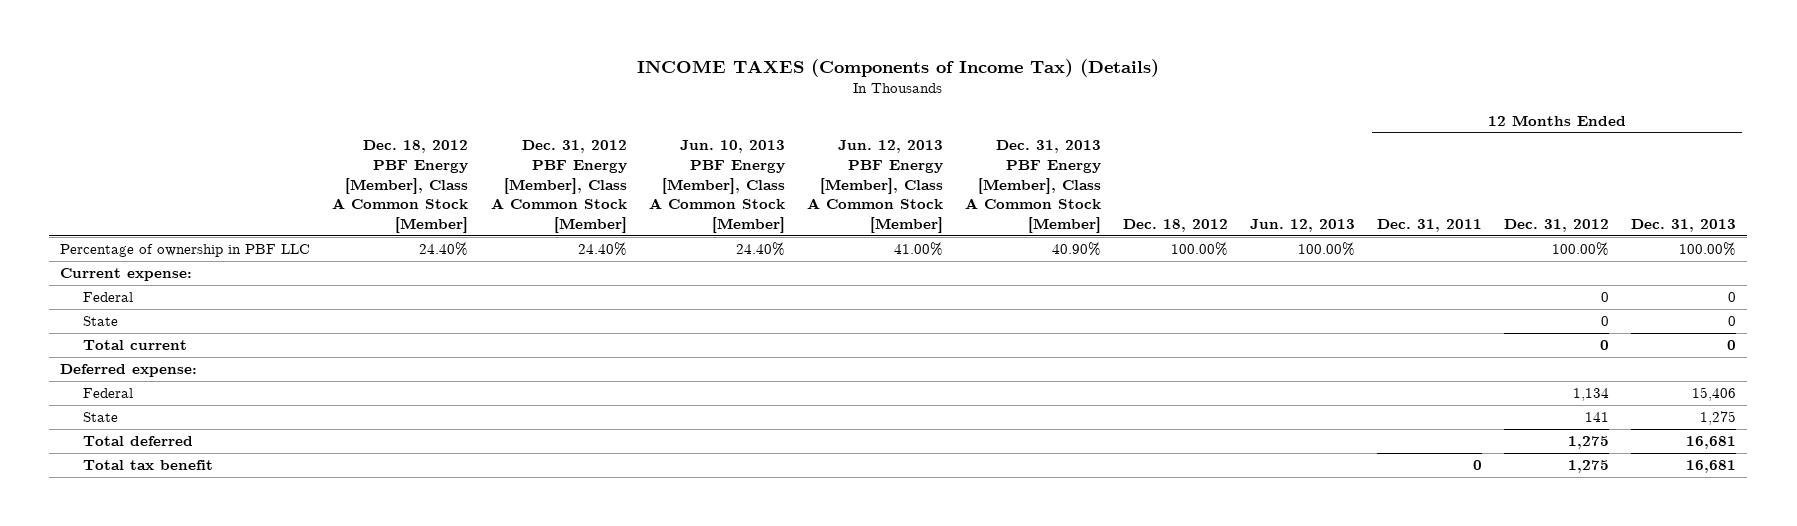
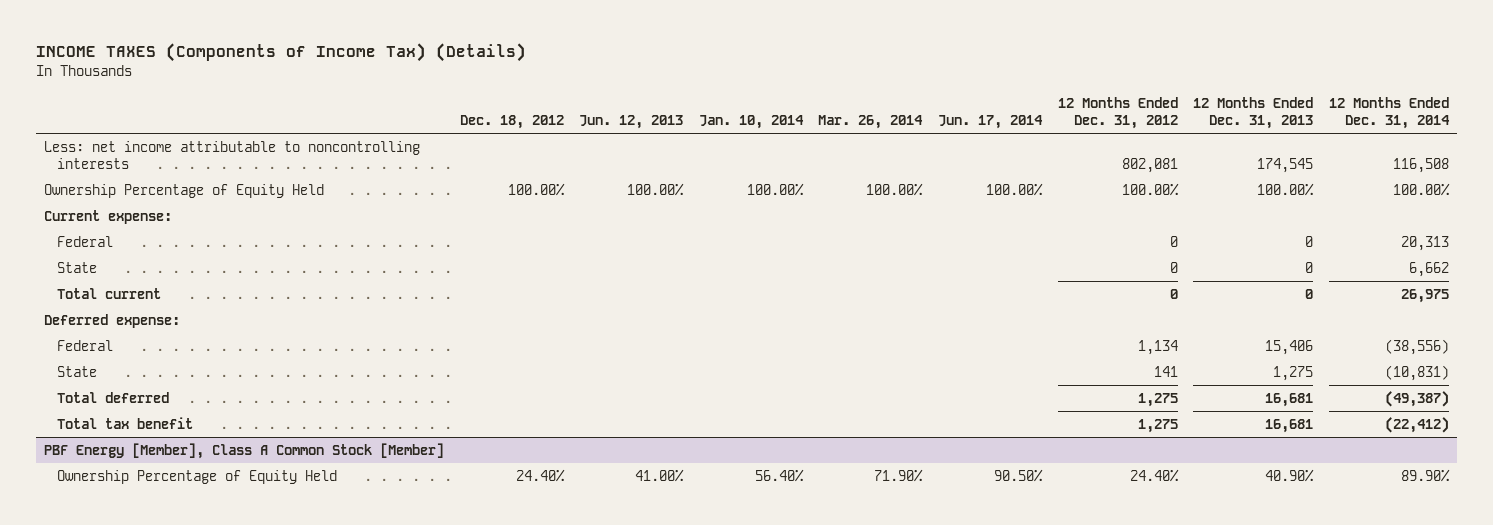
[332,140,469,233] Dec. 18, 2012 PBF Energy [Member], Class A Common Stock [Member] -> none
[490,140,627,233] Dec. 31, 2012 PBF Energy [Member], Class A Common Stock [Member] -> none
[648,140,785,233] Jun. 10, 2013 PBF Energy [Member], Class A Common Stock [Member] -> none
[806,140,943,233] Jun. 12, 2013 PBF Energy [Member], Class A Common Stock [Member] -> none
[964,140,1101,233] Dec. 31, 2013 PBF Energy [Member], Class A Common Stock [Member] -> none
[1377,218,1483,232] Dec. 31, 2011 -> none
none -> [698,114,804,129] Jan. 10, 2014
none -> [818,114,924,129] Mar. 26, 2014
none -> [938,114,1044,129] Jun. 17, 2014
none -> [1328,96,1450,129] 12 Months Ended Dec. 31, 2014
none -> [43,140,420,170] Less: net income attributable to noncontrolling interests
[60,244,311,258] Percentage of ownership in PBF LLC -> [43,183,324,198] Ownership Percentage of Equity Held
none -> [43,442,444,459] PBF Energy [Member], Class A Common Stock [Member]
none -> [56,469,337,484] Ownership Percentage of Equity Held

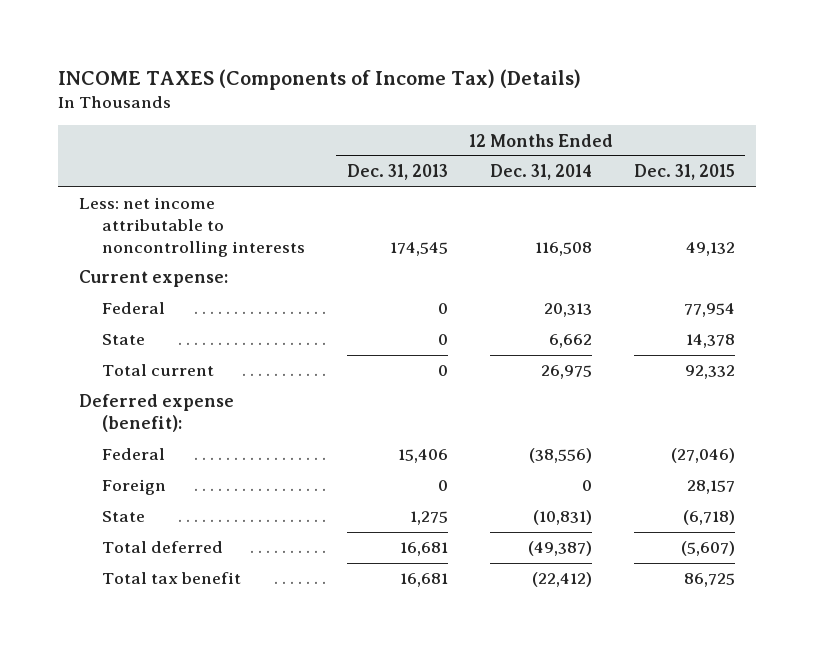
[459,114,564,129] Dec. 18, 2012 -> none
[579,114,684,129] Jun. 12, 2013 -> none
[698,114,804,129] Jan. 10, 2014 -> none
[818,114,924,129] Mar. 26, 2014 -> none
[938,114,1044,129] Jun. 17, 2014 -> none
[1057,96,1178,129] 12 Months Ended Dec. 31, 2012 -> none
none -> [633,164,735,181] Dec. 31, 2015
[43,183,324,198] Ownership Percentage of Equity Held -> none
[43,313,180,328] Deferred expense: -> [78,394,234,433] Deferred expense (benefit):
none -> [101,479,166,496] Foreign
[43,442,444,459] PBF Energy [Member], Class A Common Stock [Member] -> none
[56,469,337,484] Ownership Percentage of Equity Held -> none

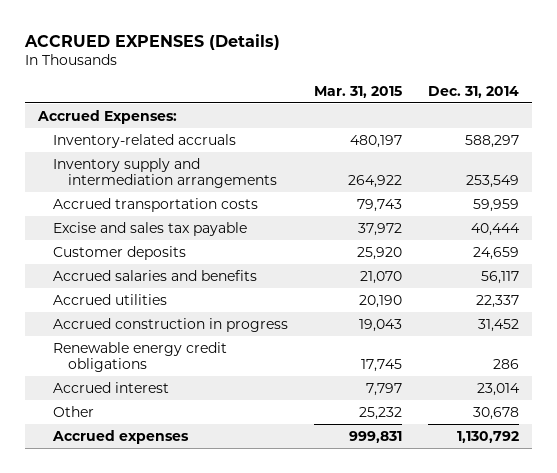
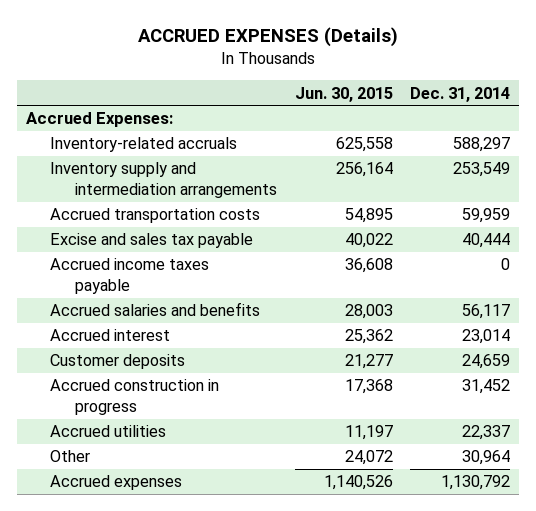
[313,85,402,98] Mar. 31, 2015 -> none
none -> [294,86,393,102] Jun. 30, 2015
none -> [50,258,210,295] Accrued income taxes payable
[53,341,228,373] Renewable energy credit obligations -> none
[53,245,187,260] Customer deposits -> [50,354,186,370] Customer deposits
[53,317,289,332] Accrued construction in progress -> [50,379,220,416] Accrued construction in progress
[53,293,168,305] Accrued utilities -> [50,425,167,438] Accrued utilities
[472,406,519,420] 30,678 -> [461,450,510,466] 30,964

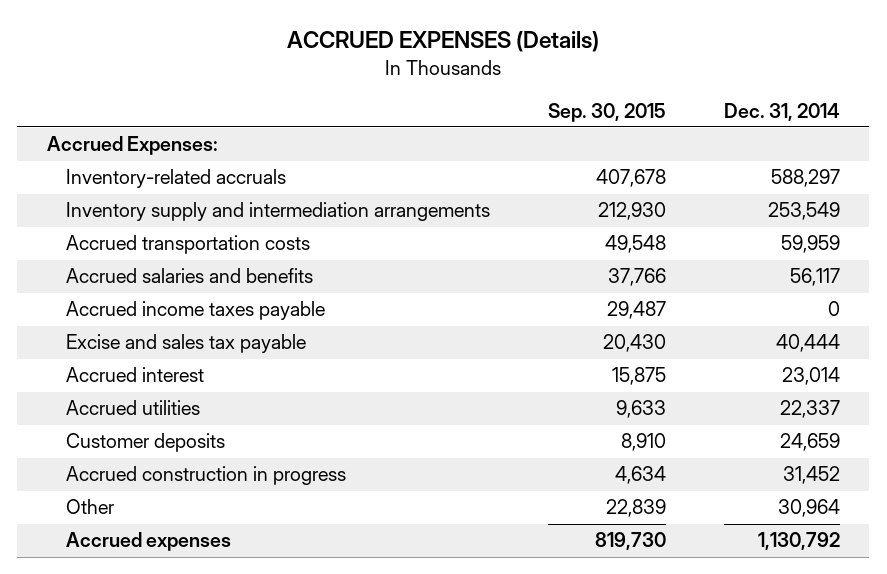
[294,86,393,102] Jun. 30, 2015 -> none
none -> [548,102,667,122] Sep. 30, 2015
[50,258,210,295] Accrued income taxes payable -> [66,301,326,321] Accrued income taxes payable
[50,233,254,249] Excise and sales tax payable -> [66,334,307,354] Excise and sales tax payable
[50,425,167,438] Accrued utilities -> [66,400,201,416] Accrued utilities

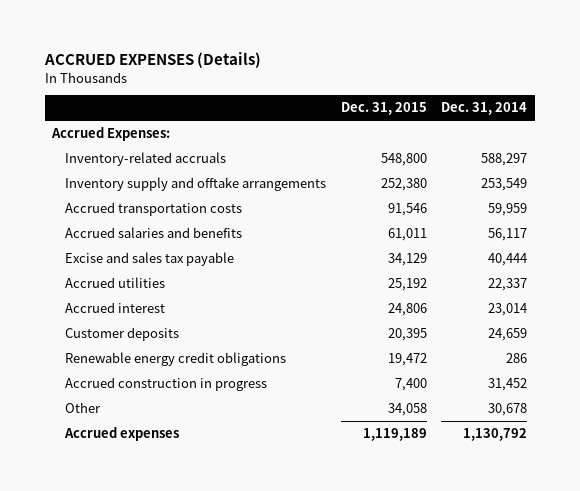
[548,102,667,122] Sep. 30, 2015 -> none
none -> [340,102,427,116] Dec. 31, 2015
[66,202,491,222] Inventory supply and intermediation arrangements -> [64,177,326,192] Inventory supply and offtake arrangements
[66,301,326,321] Accrued income taxes payable -> none
[66,367,205,383] Accrued interest -> [64,302,165,314] Accrued interest
none -> [64,352,286,367] Renewable energy credit obligations
[778,499,841,518] 30,964 -> [488,403,528,417] 30,678

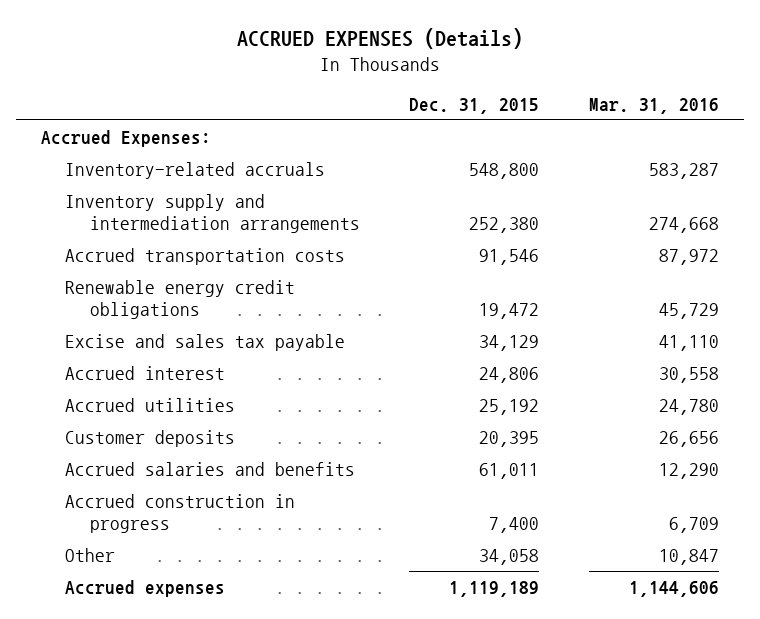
[441,102,528,116] Dec. 31, 2014 -> none
none -> [589,97,720,114] Mar. 31, 2016
[64,177,326,192] Inventory supply and offtake arrangements -> [65,193,360,233] Inventory supply and intermediation arrangements
[64,352,286,367] Renewable energy credit obligations -> [65,279,296,319] Renewable energy credit obligations
[64,277,165,289] Accrued utilities -> [65,397,236,412] Accrued utilities
[64,227,242,239] Accrued salaries and benefits -> [65,461,356,476] Accrued salaries and benefits

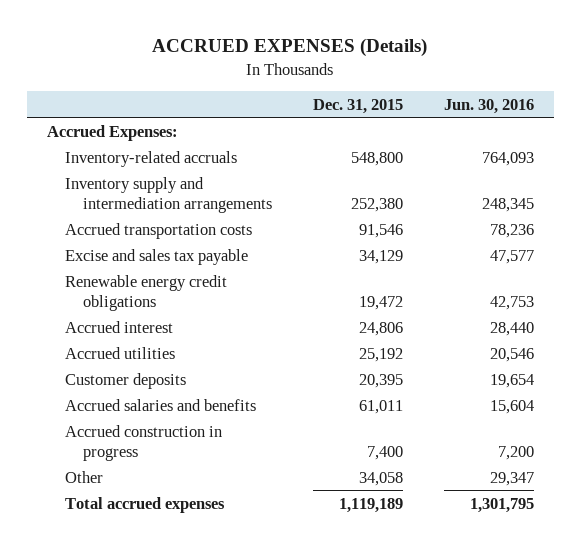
[589,97,720,114] Mar. 31, 2016 -> none
none -> [443,98,534,114] Jun. 30, 2016
[65,279,296,319] Renewable energy credit obligations -> [64,274,227,311] Renewable energy credit obligations
[65,579,226,597] Accrued expenses -> [64,496,225,513] Total accrued expenses

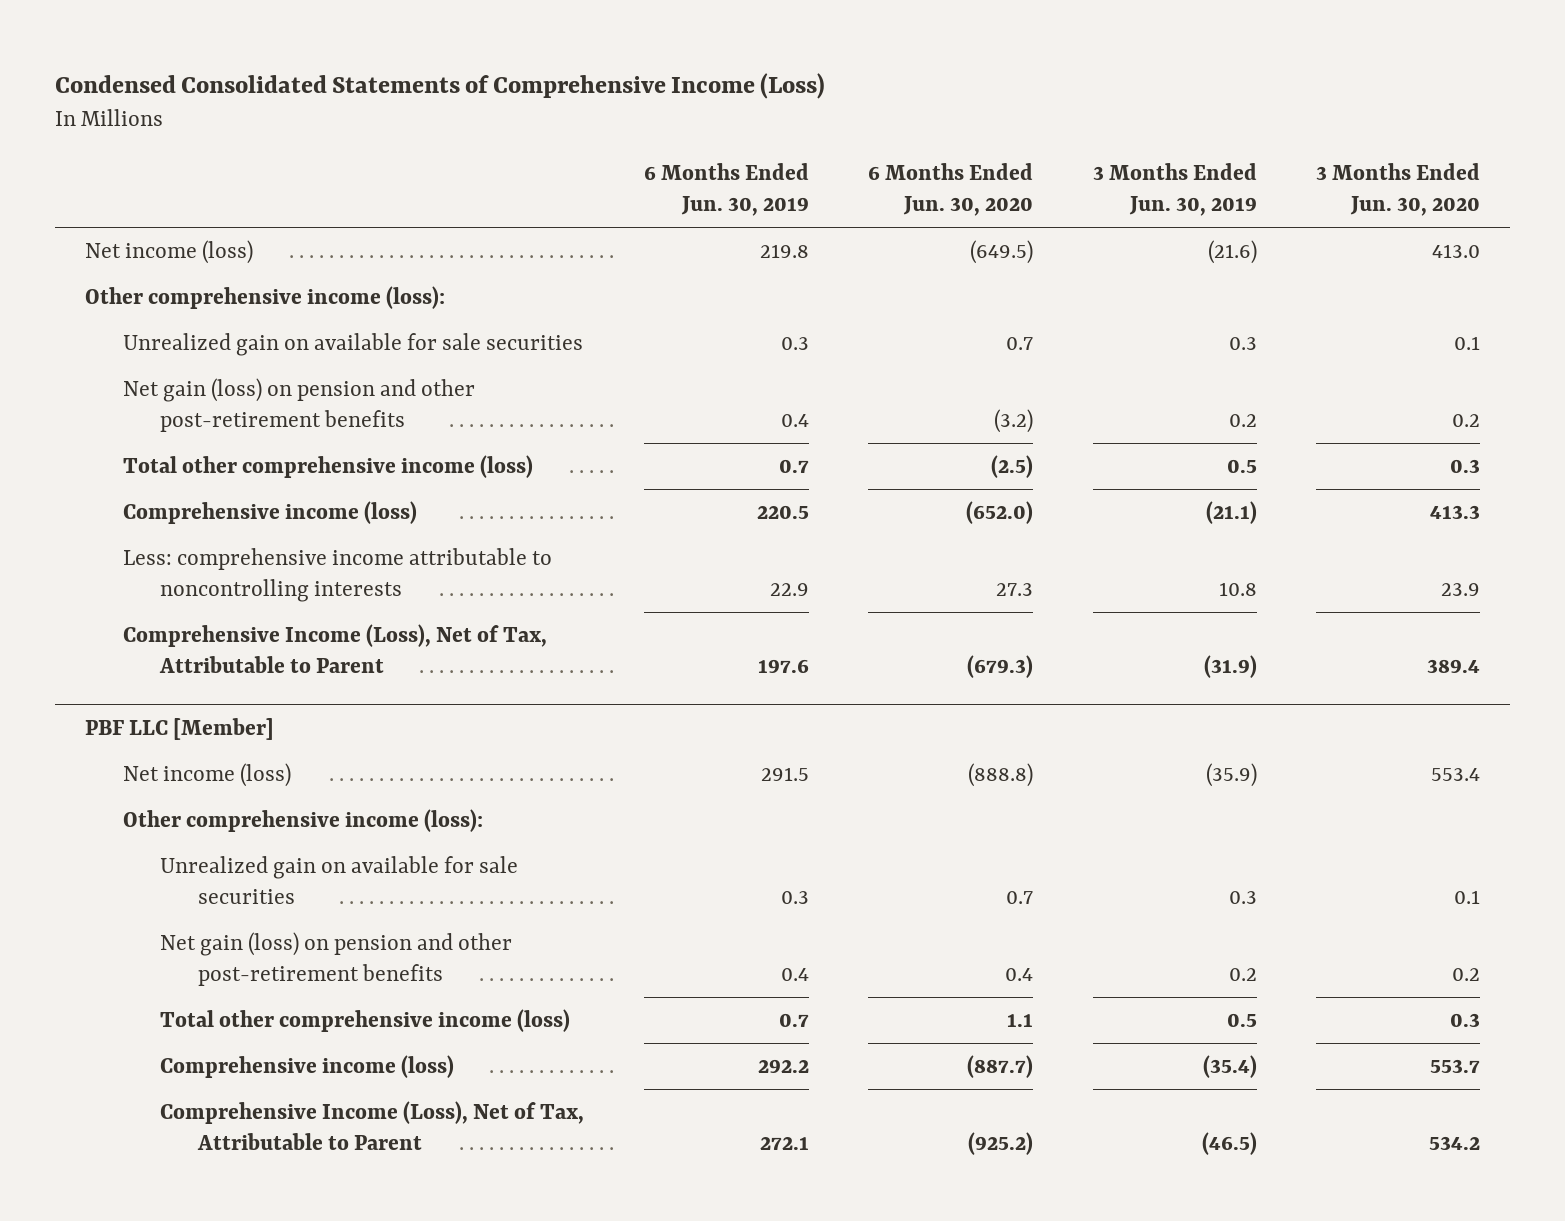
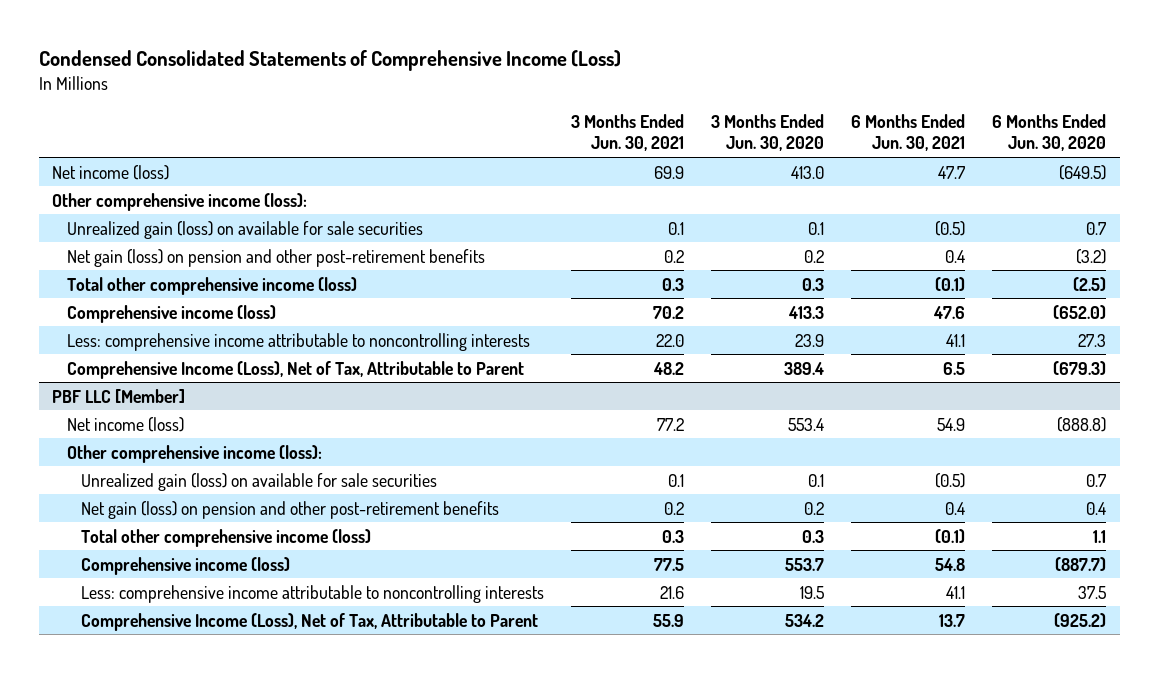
[643,163,809,217] 6 Months Ended Jun. 30, 2019 -> none
[1092,163,1257,217] 3 Months Ended Jun. 30, 2019 -> none
none -> [571,114,685,152] 3 Months Ended Jun. 30, 2021
none -> [851,114,966,152] 6 Months Ended Jun. 30, 2021
[122,332,583,356] Unrealized gain on available for sale securities -> [66,220,423,239] Unrealized gain (loss) on available for sale securities
[160,855,519,905] Unrealized gain on available for sale securities -> [81,472,438,491] Unrealized gain (loss) on available for sale securities
none -> [81,584,545,603] Less: comprehensive income attributable to noncontrolling interests

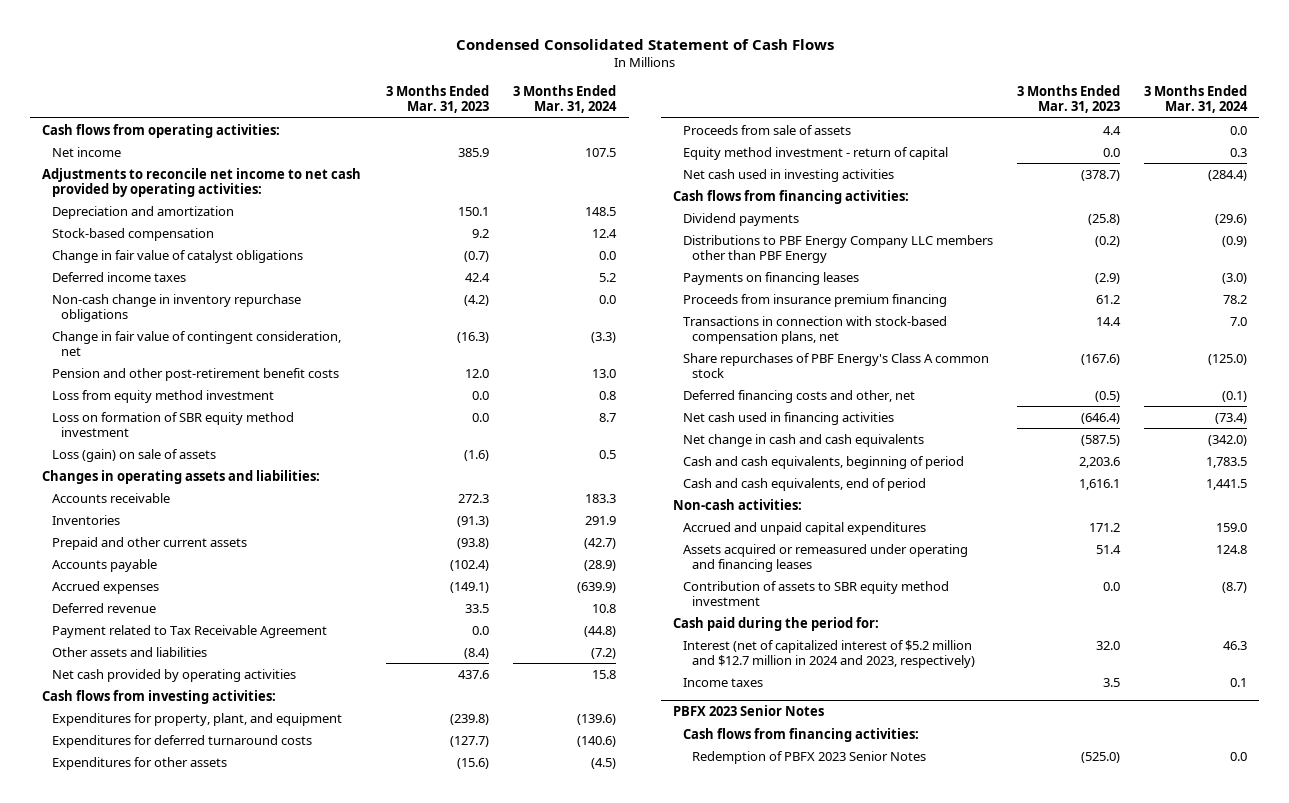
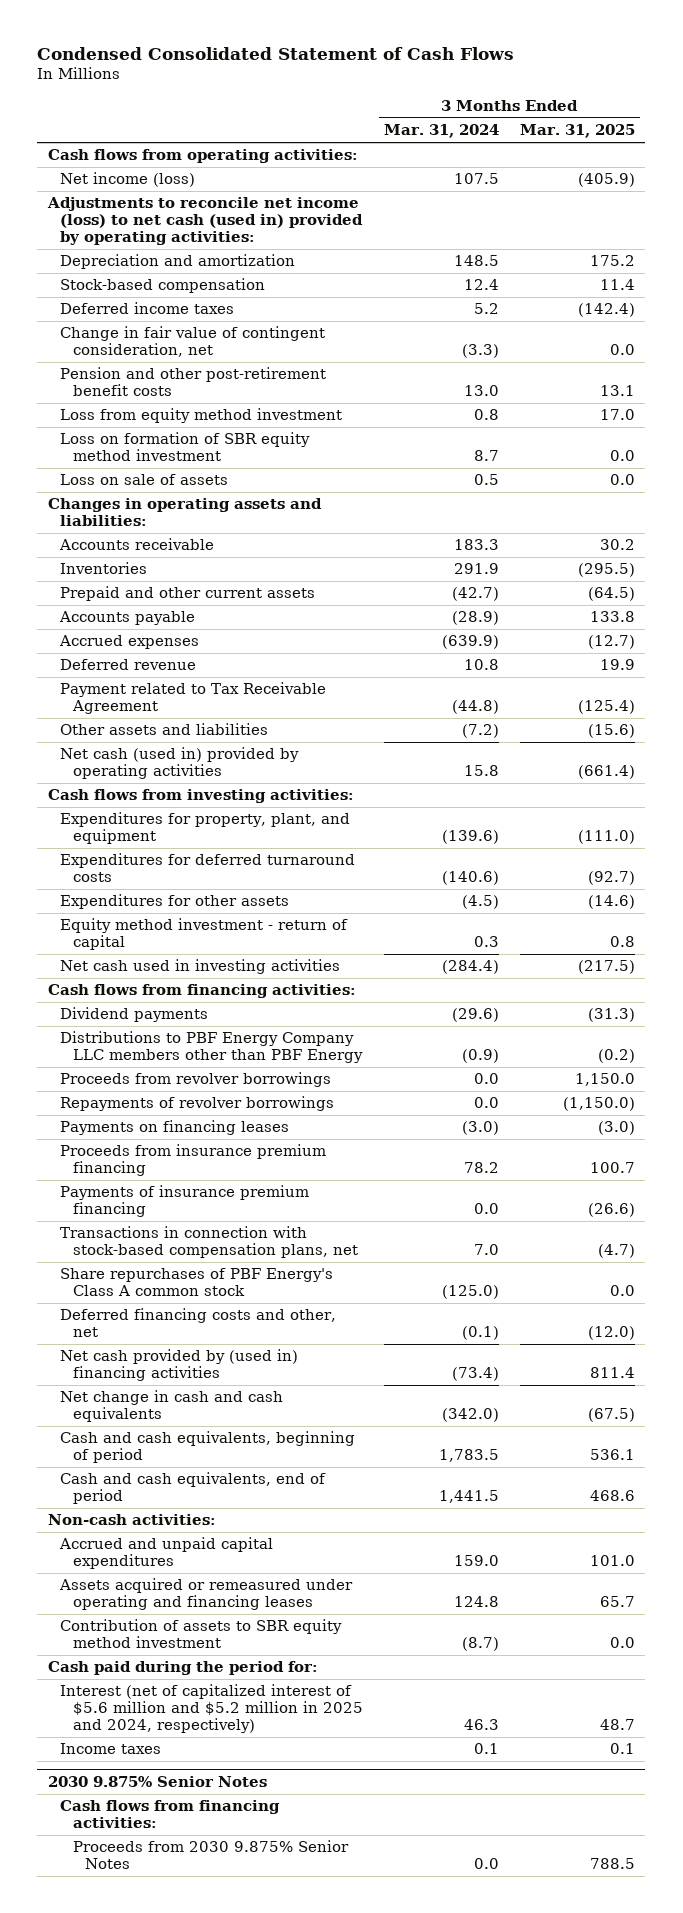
[386,85,490,114] 3 Months Ended Mar. 31, 2023 -> none
none -> [519,124,635,139] Mar. 31, 2025
[51,146,121,157] Net income -> [60,172,196,188] Net income (loss)
[42,167,362,197] Adjustments to reconcile net income to net cash provided by operating activities: -> [46,197,364,246] Adjustments to reconcile net income (loss) to net cash (used in) provided by operating activities:
[51,249,303,263] Change in fair value of catalyst obligations -> none
[51,293,301,322] Non-cash change in inventory repurchase obligations -> none
[51,448,216,462] Loss (gain) on sale of assets -> [60,474,229,486] Loss on sale of assets
[51,668,296,682] Net cash provided by operating activities -> [60,747,300,780] Net cash (used in) provided by operating activities
[682,124,851,135] Proceeds from sale of assets -> none
none -> [60,1072,332,1088] Proceeds from revolver borrowings
none -> [60,1096,335,1112] Repayments of revolver borrowings
none -> [60,1185,310,1218] Payments of insurance premium financing
[682,411,894,425] Net cash used in financing activities -> [60,1349,299,1382] Net cash provided by (used in) financing activities
[682,639,976,668] Interest (net of capitalized interest of $5.2 million and $12.7 million in 2024 and 2023, respectively) -> [60,1684,363,1734] Interest (net of capitalized interest of $5.6 million and $5.2 million in 2025 and 2024, respectively)
[672,705,824,717] PBFX 2023 Senior Notes -> none
none -> [47,1775,267,1787] 2030 9.875% Senior Notes
[692,750,927,764] Redemption of PBFX 2023 Senior Notes -> none
none -> [72,1840,349,1870] Proceeds from 2030 9.875% Senior Notes

